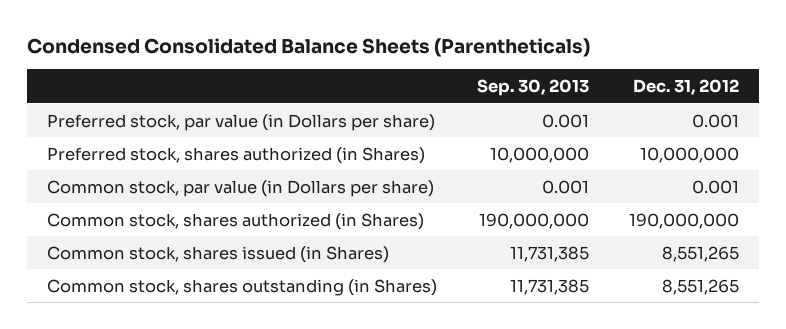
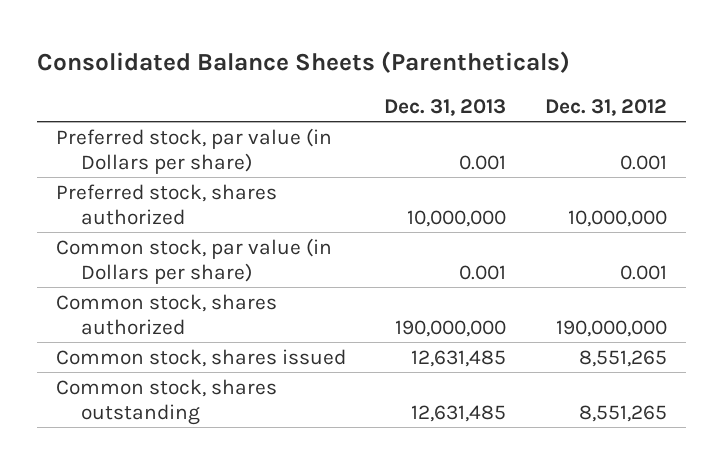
[27,38,591,58] Condensed Consolidated Balance Sheets (Parentheticals) -> [36,50,570,73] Consolidated Balance Sheets (Parentheticals)
[477,79,590,97] Sep. 30, 2013 -> none
none -> [384,98,507,116] Dec. 31, 2013
[47,146,426,164] Preferred stock, shares authorized (in Shares) -> [56,183,278,225] Preferred stock, shares authorized
[47,212,425,230] Common stock, shares authorized (in Shares) -> [56,293,278,335] Common stock, shares authorized
[47,245,390,263] Common stock, shares issued (in Shares) -> [56,348,347,367] Common stock, shares issued
[47,278,438,296] Common stock, shares outstanding (in Shares) -> [56,378,278,425] Common stock, shares outstanding

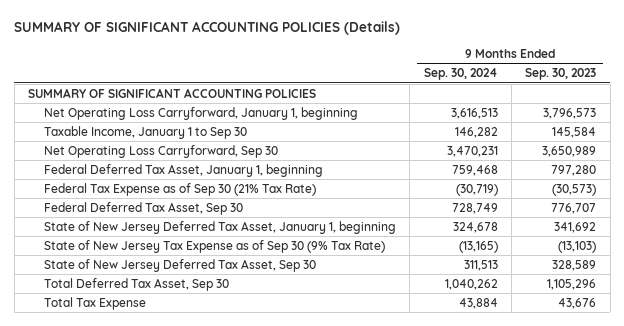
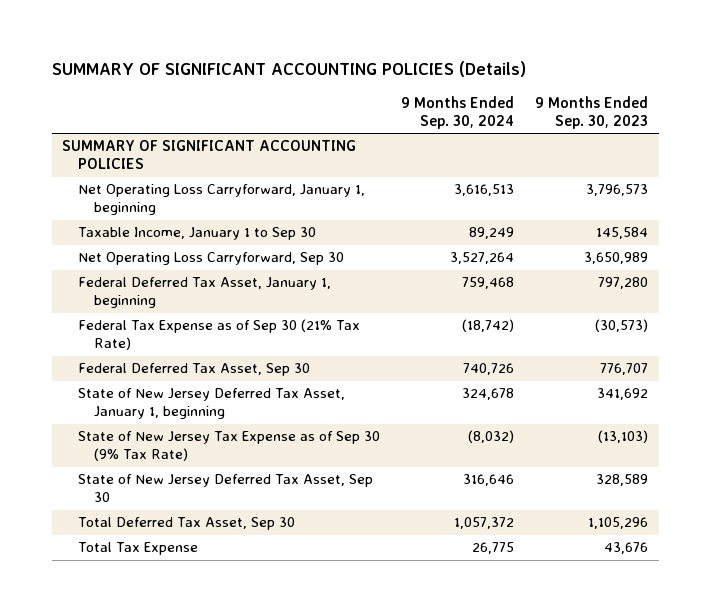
[454,126,498,138] 146,282 -> [469,227,515,240] 89,249
[446,145,498,157] 3,470,231 -> [450,252,515,265] 3,527,264
[455,183,498,196] (30,719) -> [462,319,515,333] (18,742)
[451,202,498,214] 728,749 -> [463,363,515,376] 740,726
[458,240,498,253] (13,165) -> [468,430,515,444] (8,032)
[463,259,498,271] 311,513 -> [463,474,515,487] 316,646
[444,278,498,290] 1,040,262 -> [454,517,515,530] 1,057,372
[458,297,498,309] 43,884 -> [472,542,515,555] 26,775

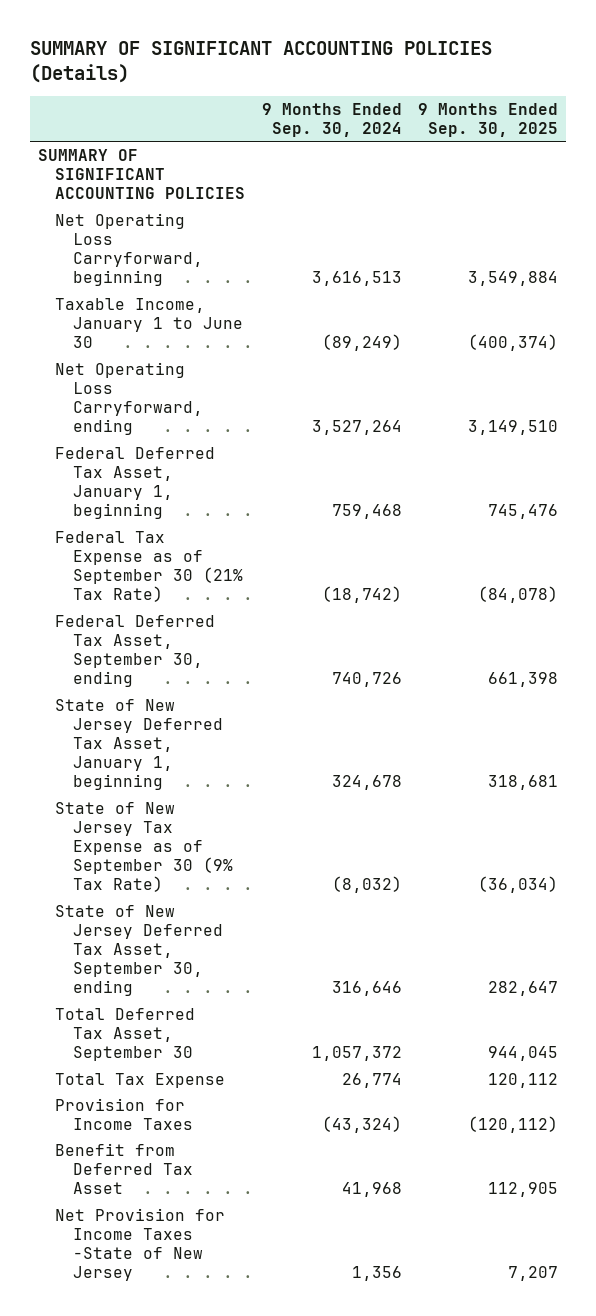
[535,96,649,130] 9 Months Ended Sep. 30, 2023 -> none
none -> [417,102,558,137] 9 Months Ended Sep. 30, 2025
[78,184,366,216] Net Operating Loss Carryforward, January 1, beginning -> [55,212,203,287] Net Operating Loss Carryforward, beginning
[78,227,317,241] Taxable Income, January 1 to Sep 30 -> [55,297,243,349] Taxable Income, January 1 to June 30
[469,227,515,240] 89,249 -> [321,334,402,352] (89,249)
[78,252,345,266] Net Operating Loss Carryforward, Sep 30 -> [55,361,203,436] Net Operating Loss Carryforward, ending
[78,319,361,351] Federal Tax Expense as of Sep 30 (21% Tax Rate) -> [55,530,243,603] Federal Tax Expense as of September 30 (21% Tax Rate)
[78,363,311,377] Federal Deferred Tax Asset, Sep 30 -> [55,614,216,688] Federal Deferred Tax Asset, September 30, ending
[78,431,381,462] State of New Jersey Tax Expense as of Sep 30 (9% Tax Rate) -> [55,801,233,893] State of New Jersey Tax Expense as of September 30 (9% Tax Rate)
[78,474,374,503] State of New Jersey Deferred Tax Asset, Sep 30 -> [55,904,223,997] State of New Jersey Deferred Tax Asset, September 30, ending
[78,517,296,531] Total Deferred Tax Asset, Sep 30 -> [55,1007,196,1062] Total Deferred Tax Asset, September 30
[472,542,515,555] 26,775 -> [341,1072,402,1088] 26,774
none -> [55,1097,193,1131] Provision for Income Taxes
none -> [55,1142,193,1195] Benefit from Deferred Tax Asset
none -> [55,1207,226,1282] Net Provision for Income Taxes -State of New Jersey

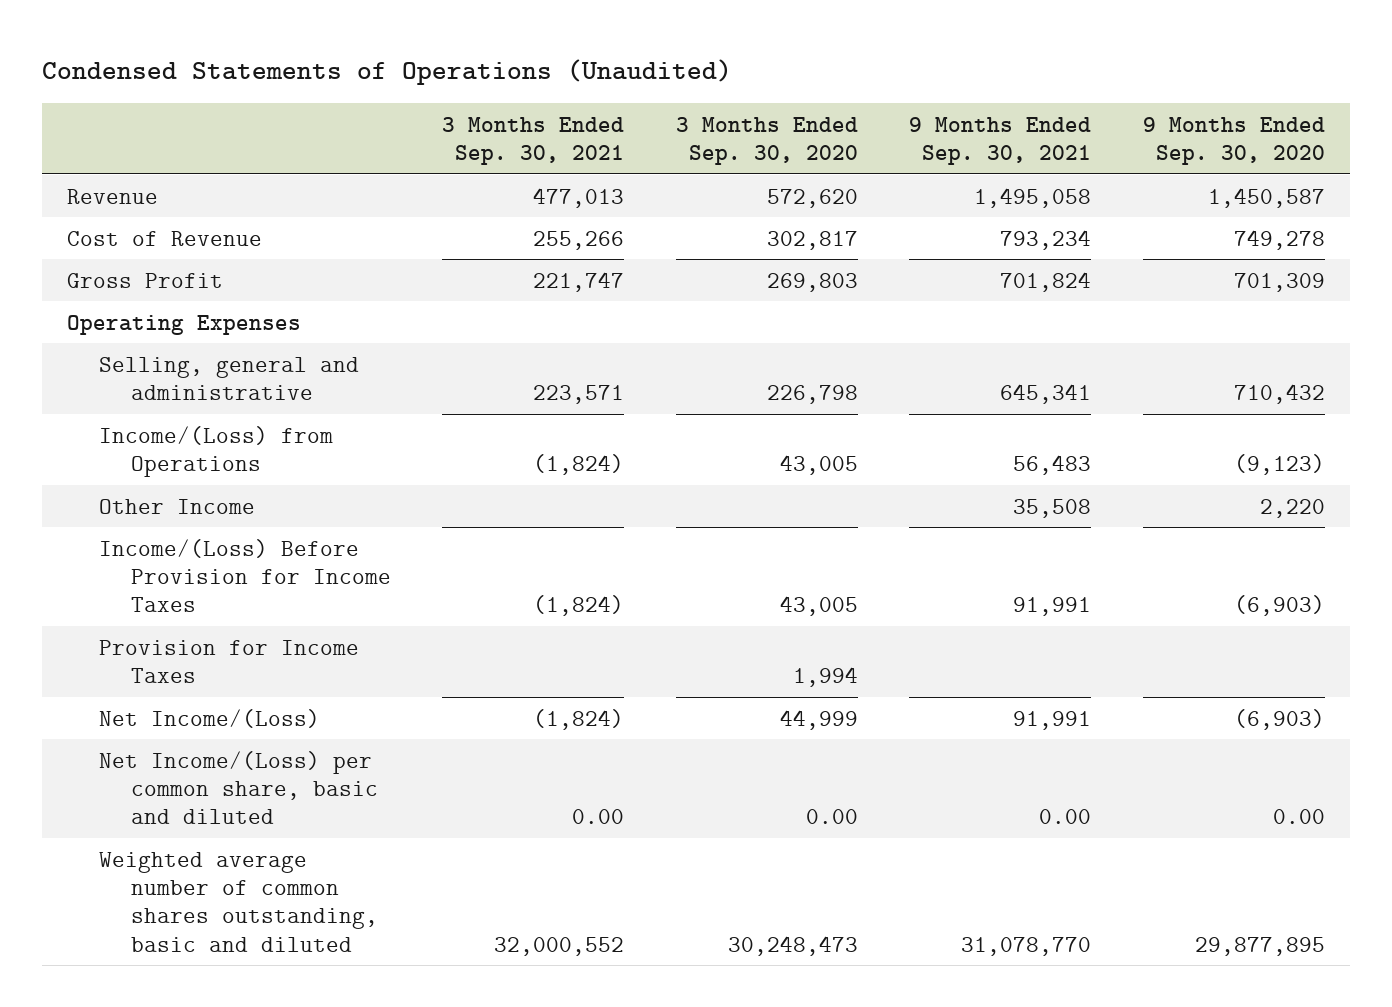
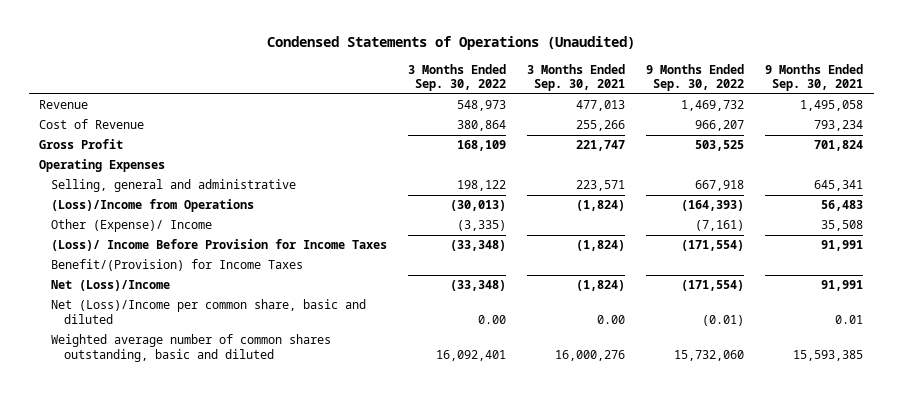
[675,116,858,165] 3 Months Ended Sep. 30, 2020 -> none
[1142,116,1325,165] 9 Months Ended Sep. 30, 2020 -> none
none -> [408,63,507,92] 3 Months Ended Sep. 30, 2022
none -> [646,63,745,92] 9 Months Ended Sep. 30, 2022
[99,425,334,477] Income/(Loss) from Operations -> [51,199,255,213] (Loss)/Income from Operations
[99,498,256,514] Other Income -> [51,219,213,233] Other (Expense)/ Income
[99,538,391,613] Income/(Loss) Before Provision for Income Taxes -> [51,239,388,252] (Loss)/ Income Before Provision for Income Taxes
[99,639,360,683] Provision for Income Taxes -> [51,259,304,272] Benefit/(Provision) for Income Taxes
[99,708,321,728] Net Income/(Loss) -> [51,280,171,292] Net (Loss)/Income
[99,750,378,825] Net Income/(Loss) per common share, basic and diluted -> [51,299,367,324] Net (Loss)/Income per common share, basic and diluted
[1039,809,1092,825] 0.00 -> [835,314,864,324] 0.01
[494,936,625,956] 32,000,552 -> [555,349,626,361] 16,000,276
[961,936,1092,956] 31,078,770 -> [793,349,864,361] 15,593,385

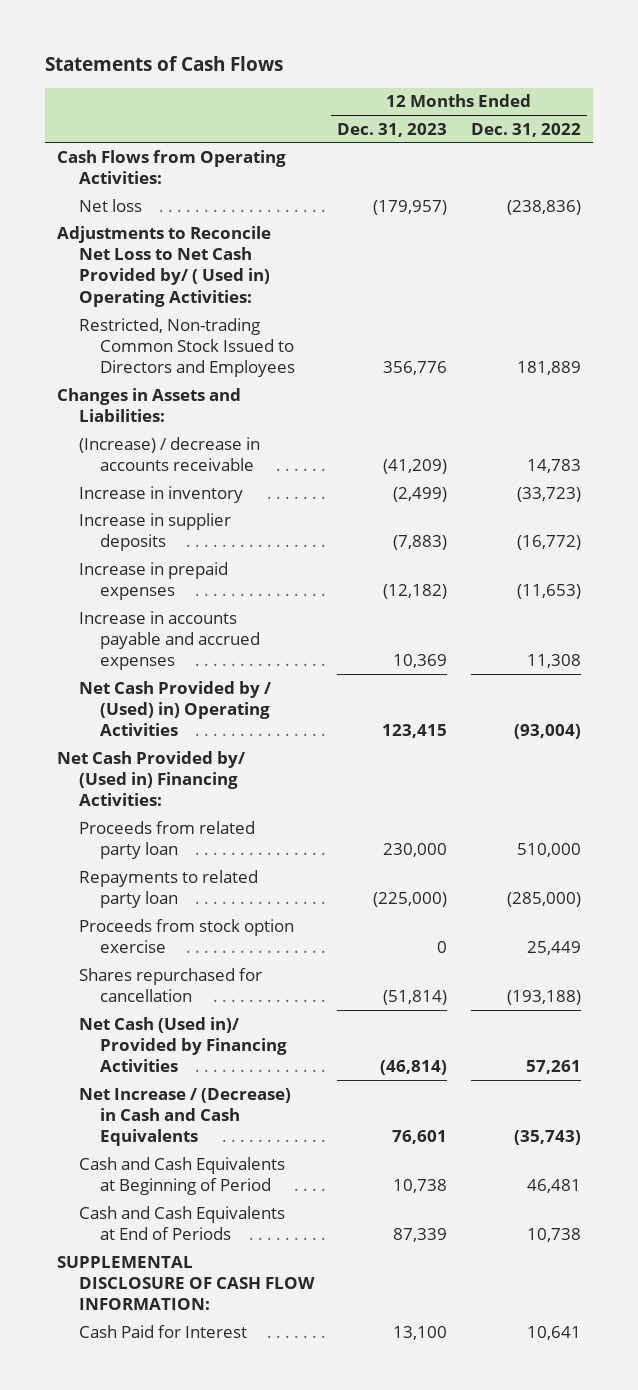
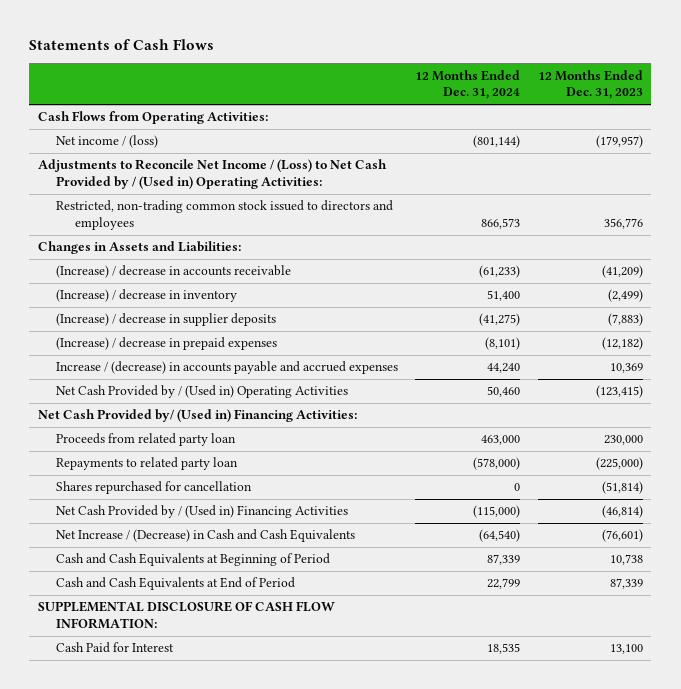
[471,122,582,137] Dec. 31, 2022 -> none
none -> [415,69,521,100] 12 Months Ended Dec. 31, 2024
[78,198,142,212] Net loss -> [56,135,159,149] Net income / (loss)
[57,225,272,307] Adjustments to Reconcile Net Loss to Net Cash Provided by/ ( Used in) Operating Activities: -> [38,159,388,189] Adjustments to Reconcile Net Income / (Loss) to Net Cash Provided by / (Used in) Operating Activities:
[78,317,296,378] Restricted, Non-trading Common Stock Issued to Directors and Employees -> [56,200,394,230] Restricted, non-trading common stock issued to directors and employees
[78,485,243,503] Increase in inventory -> [56,289,238,303] (Increase) / decrease in inventory
[78,512,231,551] Increase in supplier deposits -> [56,313,277,327] (Increase) / decrease in supplier deposits
[78,561,228,600] Increase in prepaid expenses -> [56,337,278,351] (Increase) / decrease in prepaid expenses
[78,610,261,671] Increase in accounts payable and accrued expenses -> [56,361,399,375] Increase / (decrease) in accounts payable and accrued expenses
[78,680,271,737] Net Cash Provided by / (Used) in) Operating Activities -> [56,385,349,399] Net Cash Provided by / (Used in) Operating Activities
[382,724,448,739] 123,415 -> [595,385,643,399] (123,415)
[78,918,294,953] Proceeds from stock option exercise -> none
[78,1016,288,1073] Net Cash (Used in)/ Provided by Financing Activities -> [56,505,349,519] Net Cash Provided by / (Used in) Financing Activities
[392,1130,448,1145] 76,601 -> [601,529,643,543] (76,601)
[78,1205,285,1240] Cash and Cash Equivalents at End of Periods -> [56,577,296,591] Cash and Cash Equivalents at End of Period

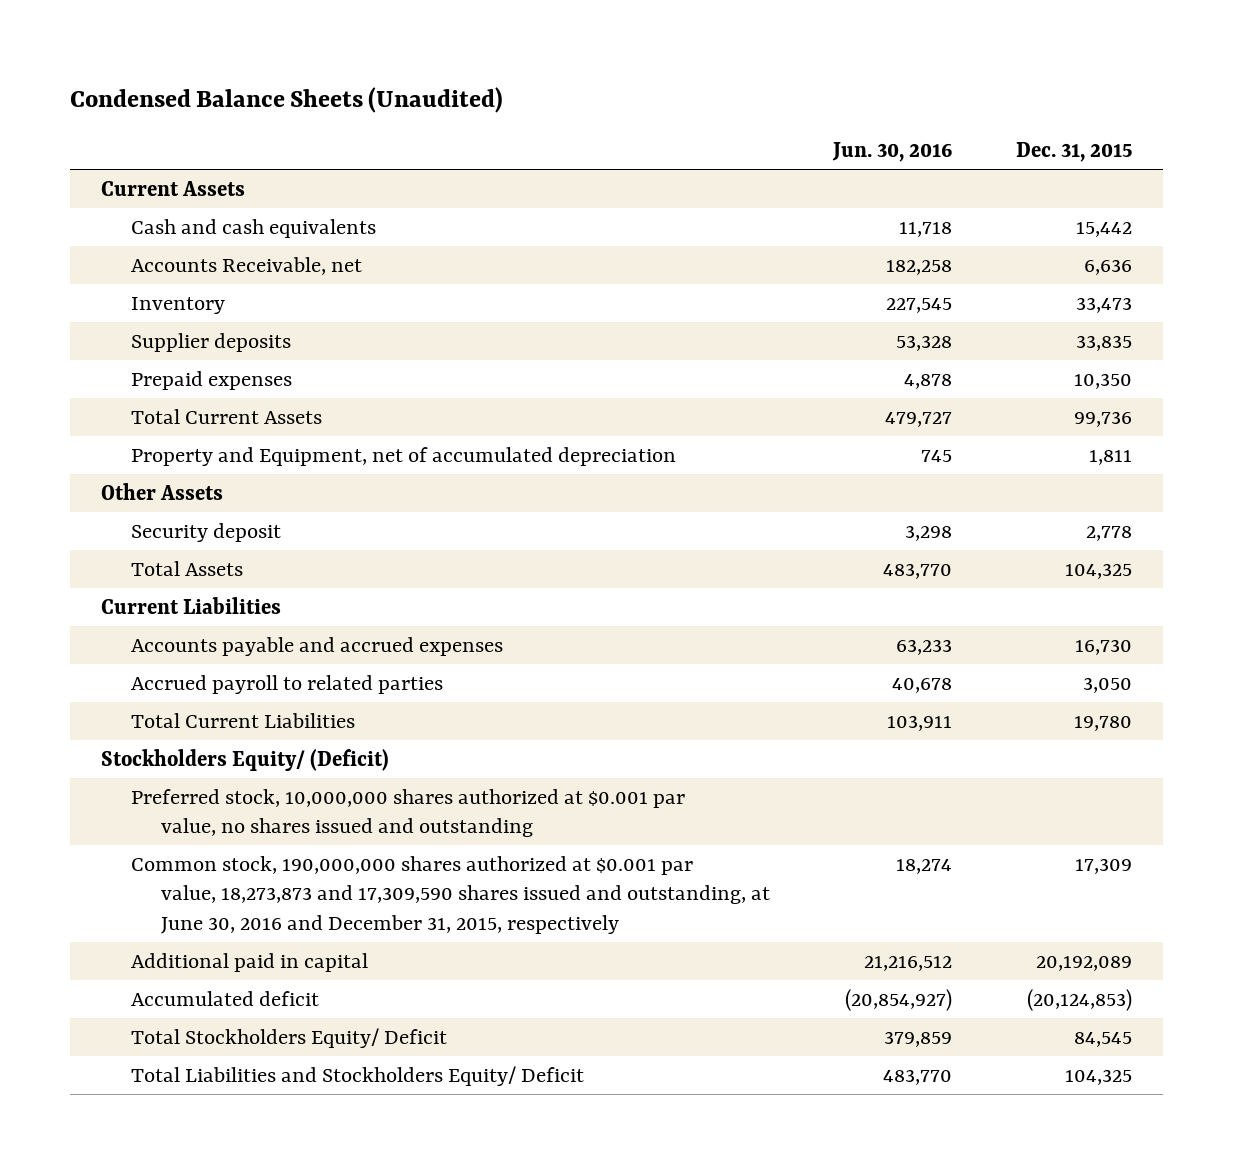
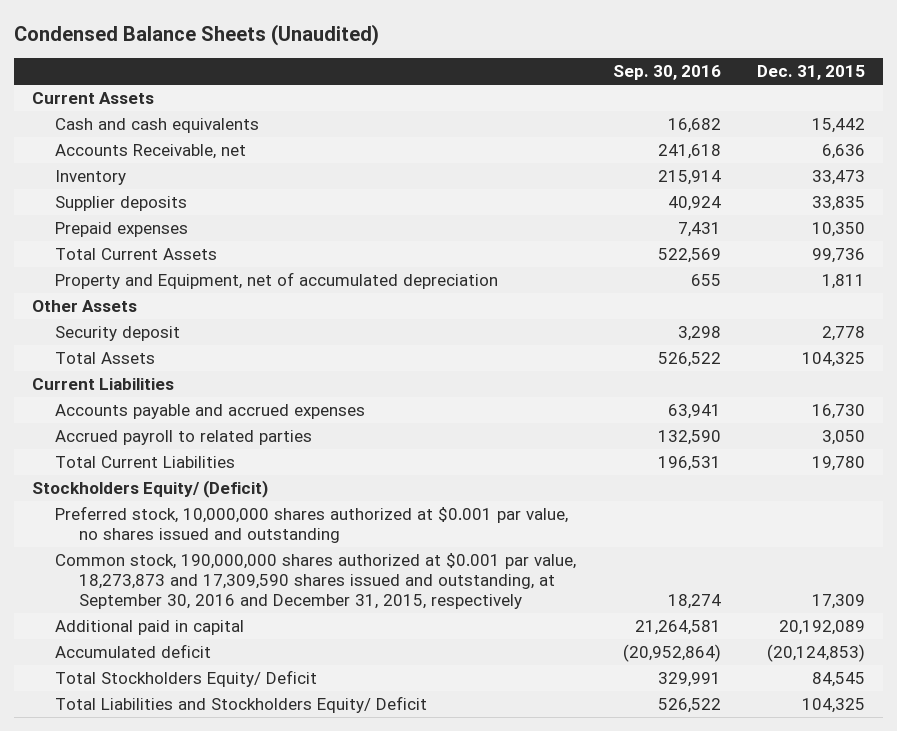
[832,142,953,163] Jun. 30, 2016 -> none
none -> [612,65,721,81] Sep. 30, 2016
[131,855,770,935] Common stock, 190,000,000 shares authorized at $0.001 par value, 18,273,873 and 17,309,590 shares issued and outstanding, at June 30, 2016 and December 31, 2015, respectively -> [55,553,577,610] Common stock, 190,000,000 shares authorized at $0.001 par value, 18,273,873 and 17,309,590 shares issued and outstanding, at September 30, 2016 and December 31, 2015, respectively

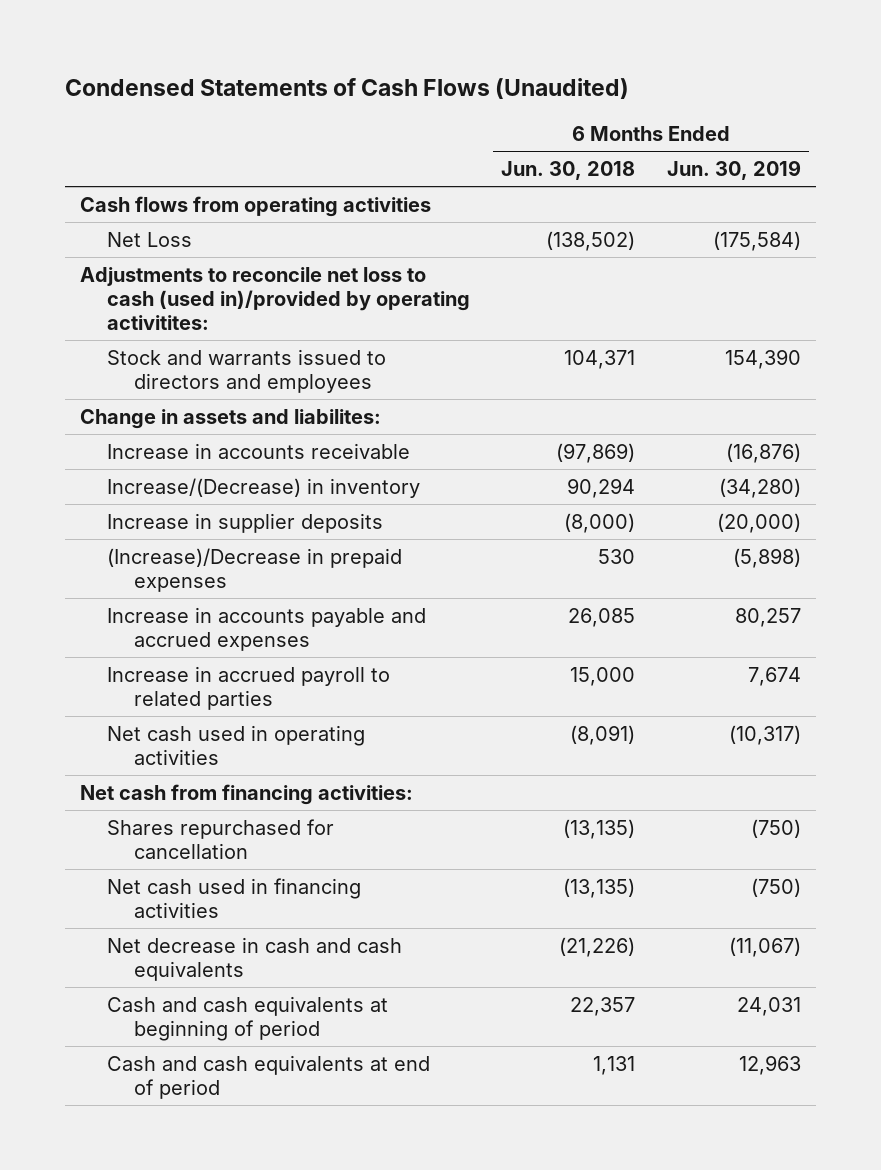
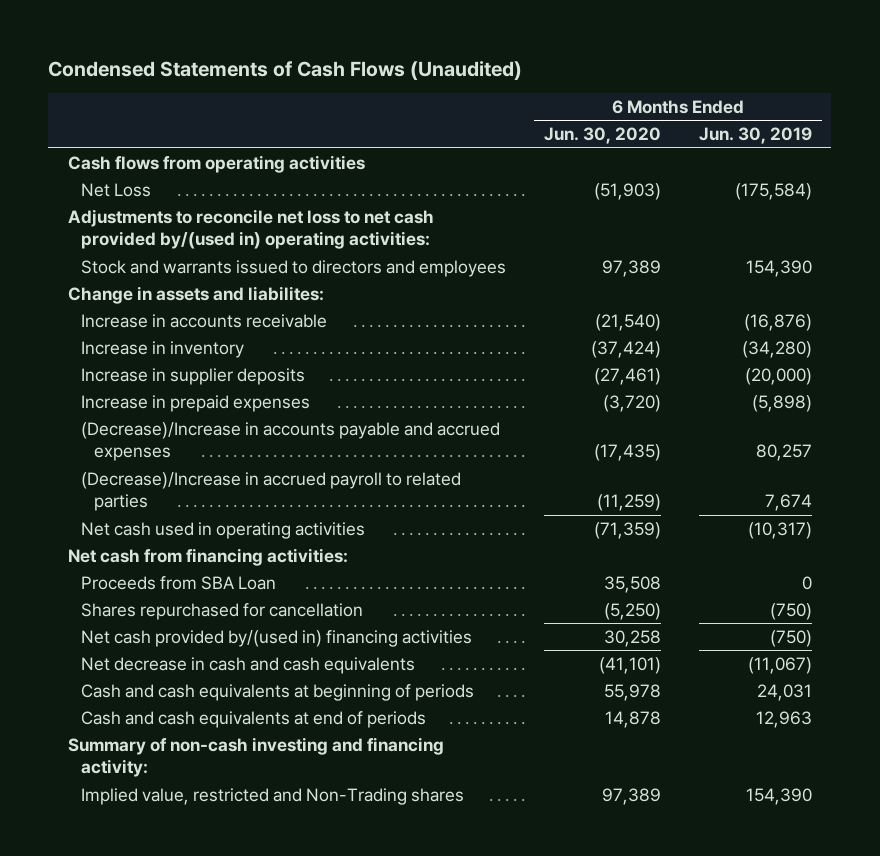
[501,160,636,180] Jun. 30, 2018 -> none
none -> [544,127,662,145] Jun. 30, 2020
[80,266,470,330] Adjustments to reconcile net loss to cash (used in)/provided by operating activitites: -> [67,208,434,250] Adjustments to reconcile net loss to net cash provided by/(used in) operating activities:
[106,477,420,498] Increase/(Decrease) in inventory -> [80,340,244,358] Increase in inventory
[106,547,402,592] (Increase)/Decrease in prepaid expenses -> [80,394,310,412] Increase in prepaid expenses
[106,606,426,651] Increase in accounts payable and accrued expenses -> [80,421,500,462] (Decrease)/Increase in accounts payable and accrued expenses
[106,665,390,710] Increase in accrued payroll to related parties -> [80,471,461,512] (Decrease)/Increase in accrued payroll to related parties
none -> [80,575,276,590] Proceeds from SBA Loan
[106,877,361,918] Net cash used in financing activities -> [80,629,472,647] Net cash provided by/(used in) financing activities
[106,995,388,1041] Cash and cash equivalents at beginning of period -> [80,683,474,701] Cash and cash equivalents at beginning of periods
[106,1054,430,1099] Cash and cash equivalents at end of period -> [80,710,426,728] Cash and cash equivalents at end of periods
none -> [67,736,444,778] Summary of non-cash investing and financing activity:
none -> [80,787,464,805] Implied value, restricted and Non-Trading shares

